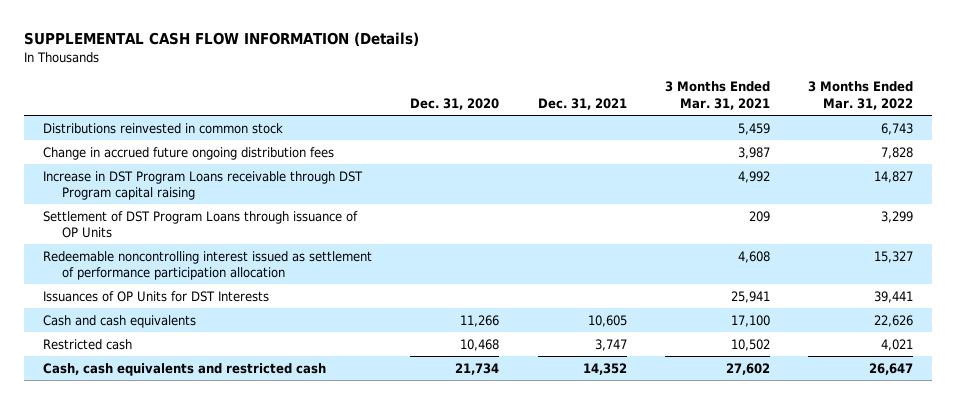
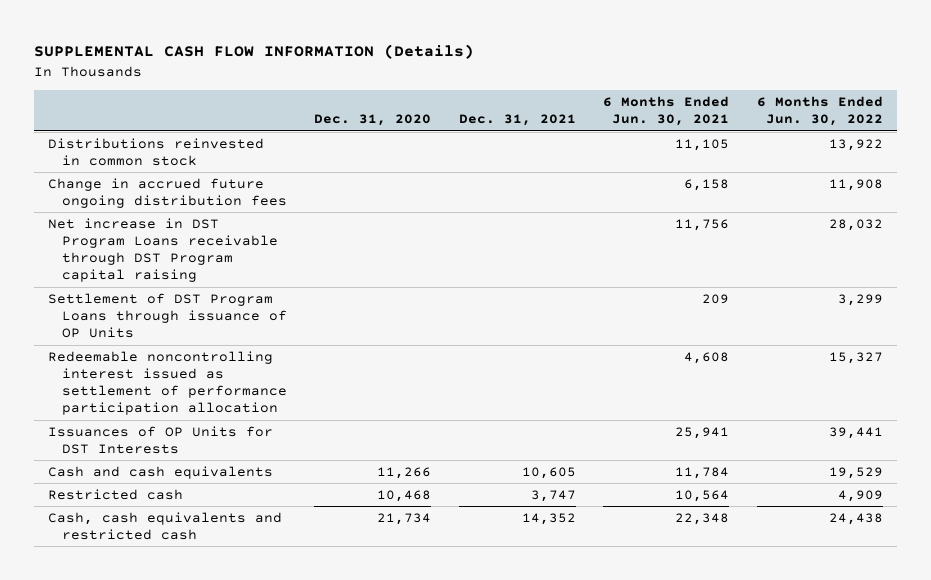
[664,81,770,111] 3 Months Ended Mar. 31, 2021 -> none
[808,81,914,111] 3 Months Ended Mar. 31, 2022 -> none
none -> [603,96,730,127] 6 Months Ended Jun. 30, 2021
none -> [757,96,884,127] 6 Months Ended Jun. 30, 2022
[43,170,364,201] Increase in DST Program Loans receivable through DST Program capital raising -> [47,217,278,283] Net increase in DST Program Loans receivable through DST Program capital raising

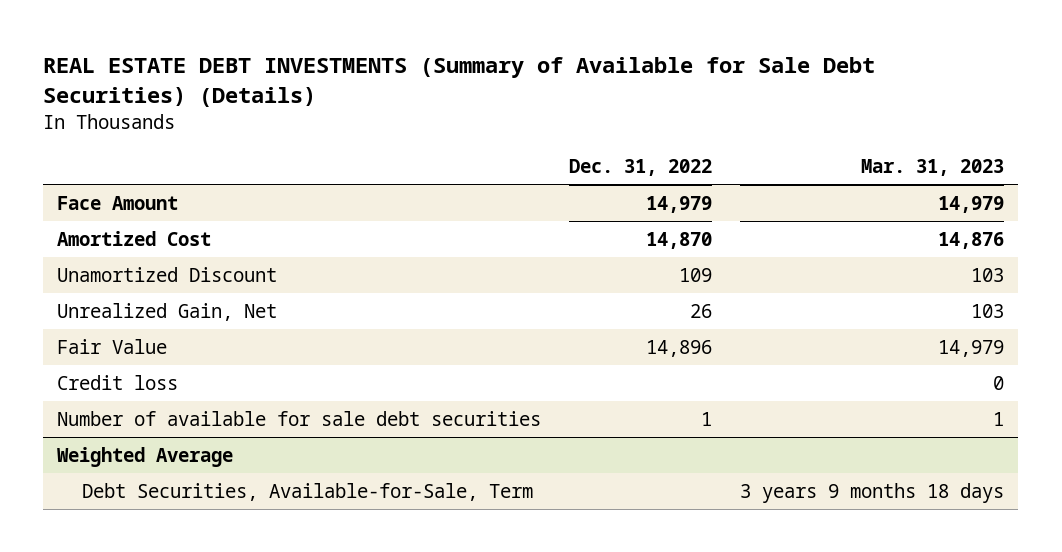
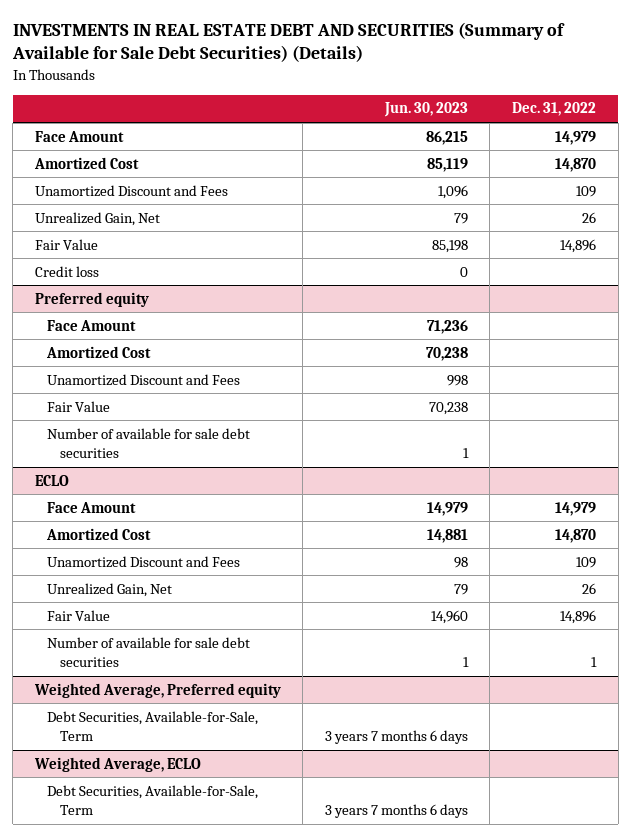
[43,57,876,107] REAL ESTATE DEBT INVESTMENTS (Summary of Available for Sale Debt Securities) (Details) -> [11,21,565,63] INVESTMENTS IN REAL ESTATE DEBT AND SECURITIES (Summary of Available for Sale Debt Securities) (Details)
[861,158,1005,176] Mar. 31, 2023 -> none
none -> [383,102,468,118] Jun. 30, 2023
[57,266,278,282] Unamortized Discount -> [34,184,228,197] Unamortized Discount and Fees
[57,410,542,426] Number of available for sale debt securities -> none
none -> [34,291,149,307] Preferred equity
none -> [47,319,137,331] Face Amount
none -> [46,345,152,358] Amortized Cost
none -> [47,373,241,386] Unamortized Discount and Fees
none -> [47,400,111,412] Fair Value
none -> [47,427,251,459] Number of available for sale debt securities
none -> [34,474,69,486] ECLO
none -> [47,501,137,513] Face Amount
none -> [46,527,152,540] Amortized Cost
none -> [47,555,241,568] Unamortized Discount and Fees
none -> [47,582,173,597] Unrealized Gain, Net
none -> [47,609,111,621] Fair Value
none -> [47,636,251,668] Number of available for sale debt securities
none -> [33,682,281,698] Weighted Average, Preferred equity
none -> [47,710,259,742] Debt Securities, Available-for-Sale, Term
[57,446,234,467] Weighted Average -> [33,756,201,772] Weighted Average, ECLO

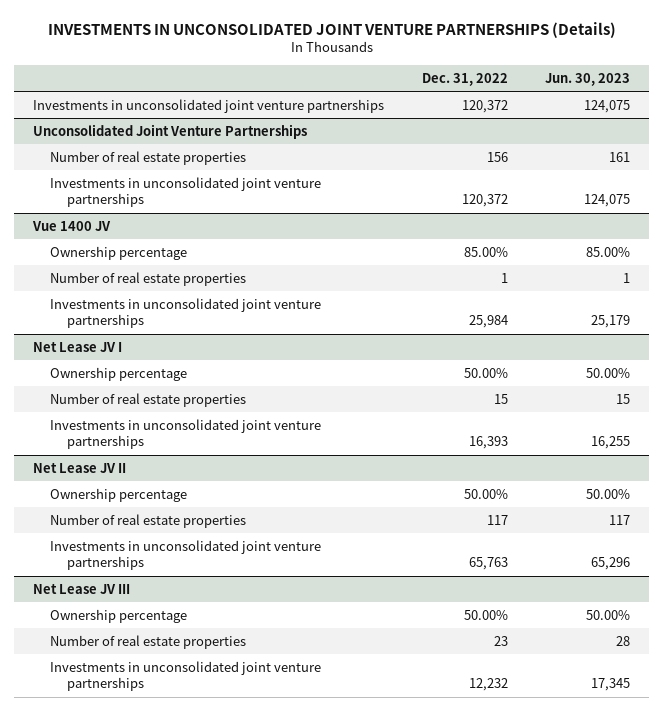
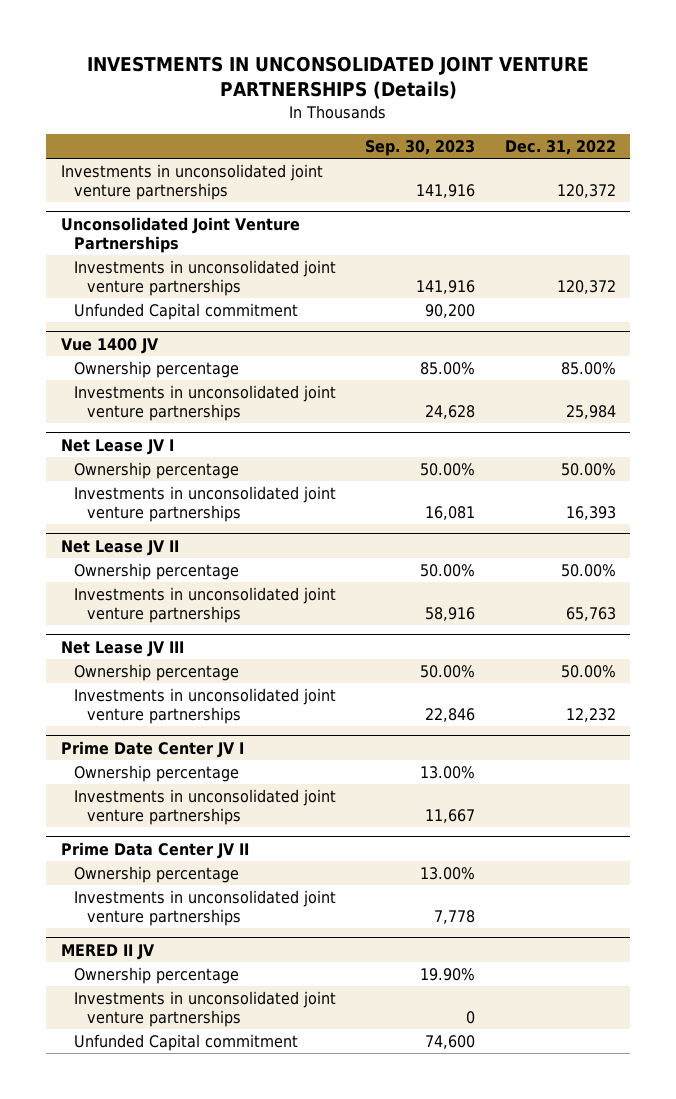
[544,73,630,87] Jun. 30, 2023 -> none
none -> [365,140,476,157] Sep. 30, 2023
[50,150,247,165] Number of real estate properties -> none
none -> [73,302,298,320] Unfunded Capital commitment
[50,271,247,286] Number of real estate properties -> none
[50,392,247,407] Number of real estate properties -> none
[50,513,247,528] Number of real estate properties -> none
[50,634,247,649] Number of real estate properties -> none
none -> [60,740,244,758] Prime Date Center JV I
none -> [73,764,239,782] Ownership percentage
none -> [73,788,336,826] Investments in unconsolidated joint venture partnerships
none -> [60,841,249,859] Prime Data Center JV II
none -> [73,865,239,883] Ownership percentage
none -> [73,889,336,927] Investments in unconsolidated joint venture partnerships
none -> [60,943,155,960] MERED II JV
none -> [73,966,239,984] Ownership percentage
none -> [73,990,336,1028] Investments in unconsolidated joint venture partnerships
none -> [73,1033,298,1051] Unfunded Capital commitment

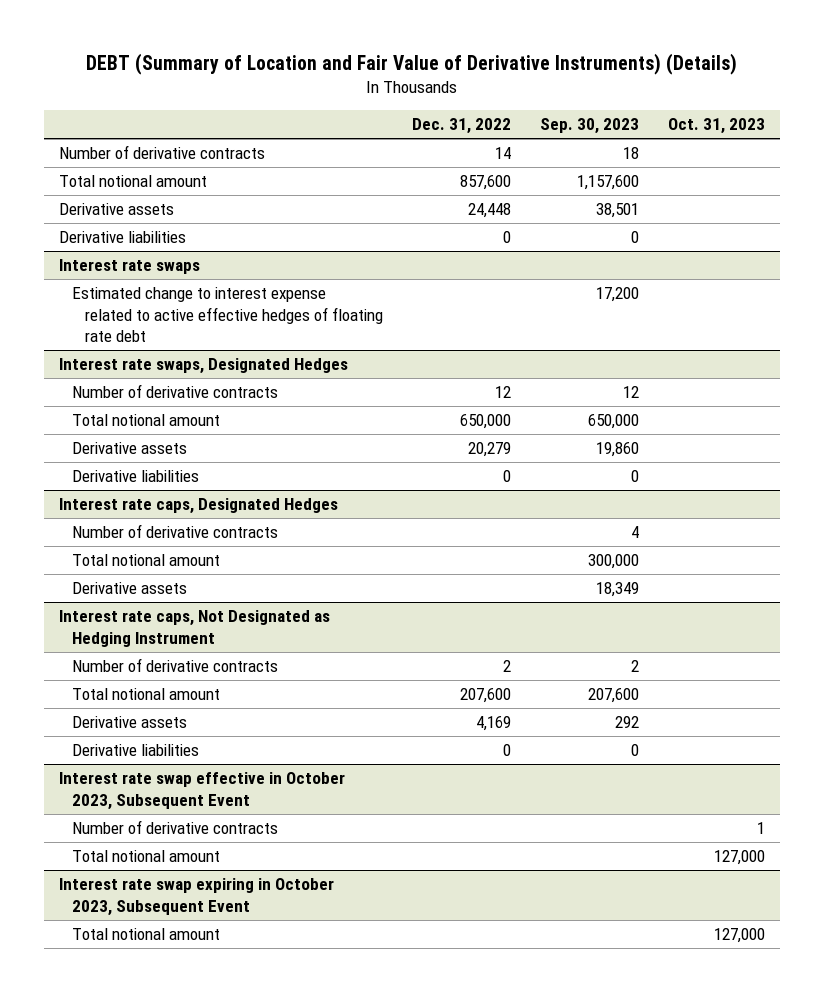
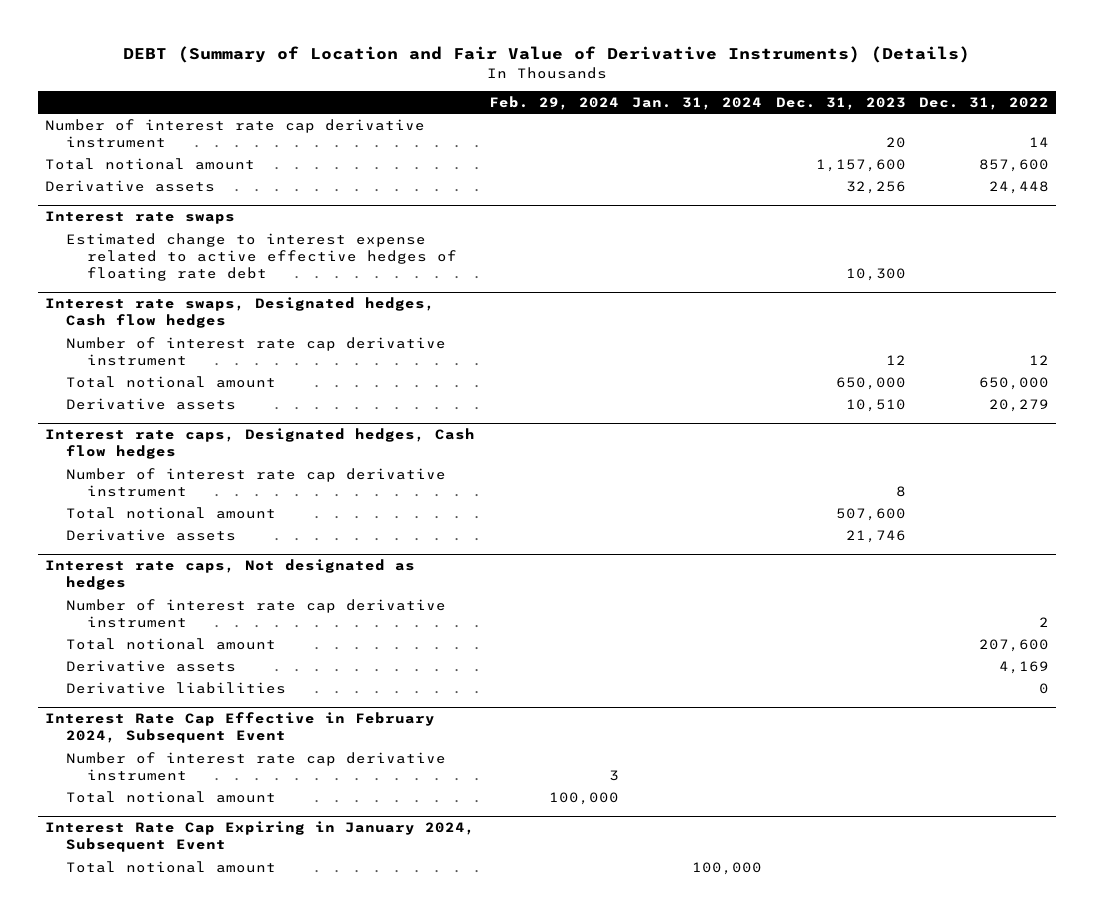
[539,118,639,135] Sep. 30, 2023 -> none
[668,118,766,135] Oct. 31, 2023 -> none
none -> [488,95,619,110] Feb. 29, 2024
none -> [632,96,763,110] Jan. 31, 2024
none -> [775,96,906,110] Dec. 31, 2023
[58,145,265,160] Number of derivative contracts -> [45,118,426,148] Number of interest rate cap derivative instrument
[58,231,186,244] Derivative liabilities -> none
[58,358,348,375] Interest rate swaps, Designated Hedges -> [45,297,436,329] Interest rate swaps, Designated hedges, Cash flow hedges
[71,384,278,399] Number of derivative contracts -> [66,336,447,366] Number of interest rate cap derivative instrument
[71,470,199,483] Derivative liabilities -> none
[58,498,338,515] Interest rate caps, Designated Hedges -> [45,428,476,460] Interest rate caps, Designated hedges, Cash flow hedges
[71,524,278,539] Number of derivative contracts -> [66,467,447,497] Number of interest rate cap derivative instrument
[58,610,330,647] Interest rate caps, Not Designated as Hedging Instrument -> [45,559,416,591] Interest rate caps, Not designated as hedges
[71,658,278,673] Number of derivative contracts -> [66,598,447,628] Number of interest rate cap derivative instrument
[58,772,345,810] Interest rate swap effective in October 2023, Subsequent Event -> [45,712,436,744] Interest Rate Cap Effective in February 2024, Subsequent Event
[71,820,278,835] Number of derivative contracts -> [66,751,447,781] Number of interest rate cap derivative instrument
[58,878,334,916] Interest rate swap expiring in October 2023, Subsequent Event -> [45,821,476,853] Interest Rate Cap Expiring in January 2024, Subsequent Event

